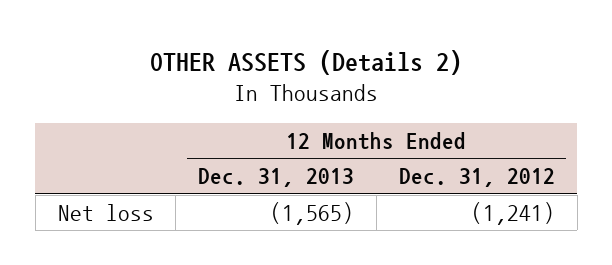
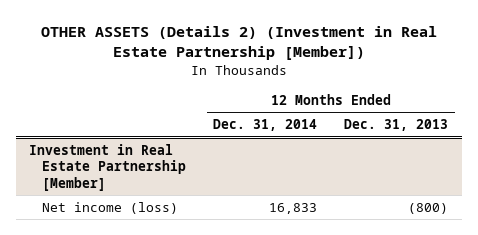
[150,50,463,76] OTHER ASSETS (Details 2) -> [40,25,437,61] OTHER ASSETS (Details 2) (Investment in Real Estate Partnership [Member])
[398,168,555,188] Dec. 31, 2012 -> none
none -> [213,119,318,132] Dec. 31, 2014
none -> [29,143,187,191] Investment in Real Estate Partnership [Member]
[57,203,154,221] Net loss -> [42,201,179,214] Net income (loss)
[270,201,355,225] (1,565) -> [408,202,449,214] (800)

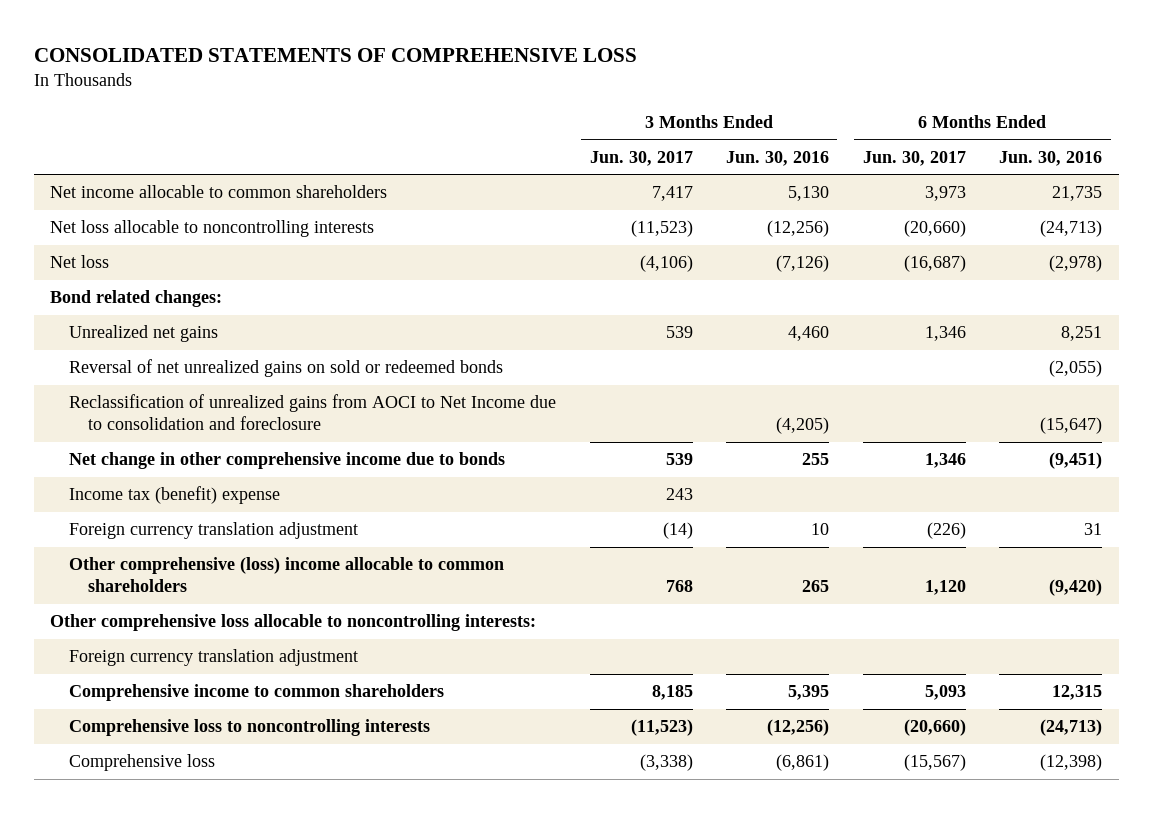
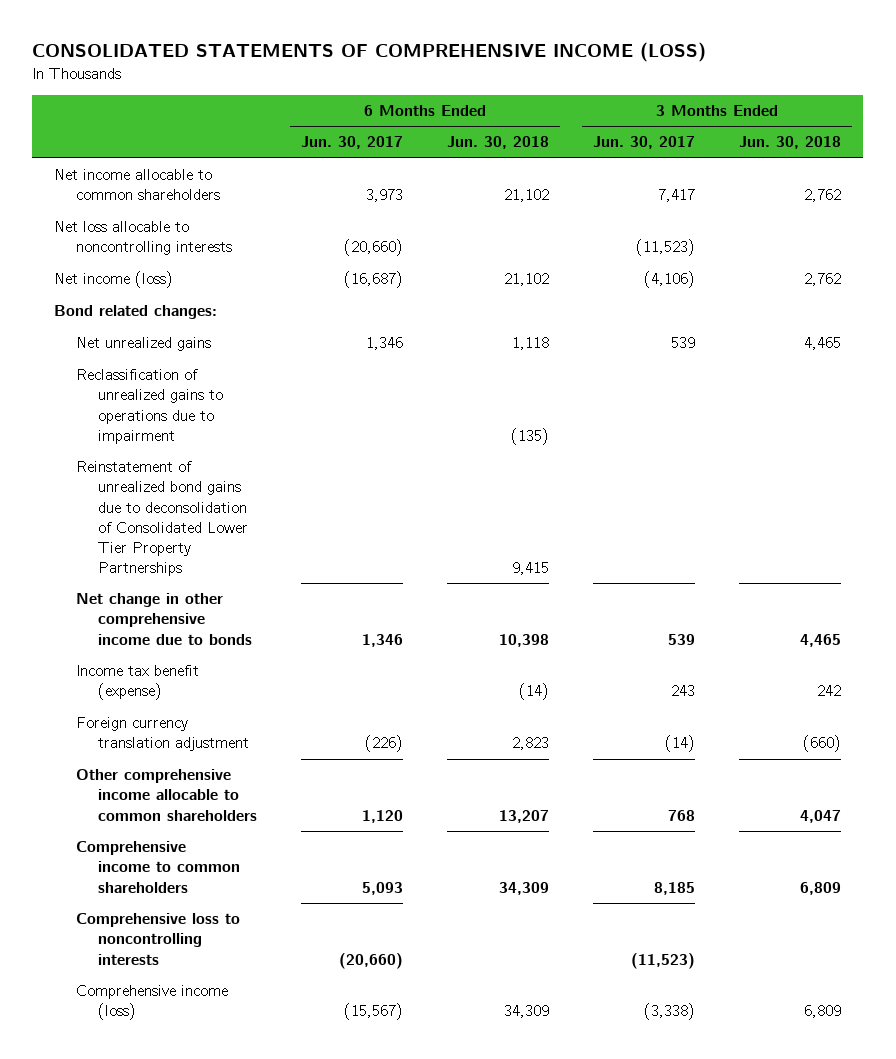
[33,47,637,62] CONSOLIDATED STATEMENTS OF COMPREHENSIVE LOSS -> [32,42,707,63] CONSOLIDATED STATEMENTS OF COMPREHENSIVE INCOME (LOSS)
[726,150,830,166] Jun. 30, 2016 -> none
[999,150,1103,166] Jun. 30, 2016 -> none
none -> [446,136,549,150] Jun. 30, 2018
none -> [739,136,842,150] Jun. 30, 2018
[50,255,110,269] Net loss -> [54,271,174,289] Net income (loss)
[68,359,503,378] Reversal of net unrealized gains on sold or redeemed bonds -> none
[68,394,556,431] Reclassification of unrealized gains from AOCI to Net Income due to consolidation and foreclosure -> none
[68,325,218,343] Unrealized net gains -> [75,337,211,352] Net unrealized gains
none -> [75,369,223,444] Reclassification of unrealized gains to operations due to impairment
none -> [75,461,248,577] Reinstatement of unrealized bond gains due to deconsolidation of Consolidated Lower Tier Property Partnerships
[68,486,280,505] Income tax (benefit) expense -> [75,665,199,701] Income tax benefit (expense)
[50,614,537,632] Other comprehensive loss allocable to noncontrolling interests: -> none
[68,649,358,667] Foreign currency translation adjustment -> none
[68,557,504,593] Other comprehensive (loss) income allocable to common shareholders -> [75,769,257,821] Other comprehensive income allocable to common shareholders
[68,754,215,772] Comprehensive loss -> [75,985,228,1021] Comprehensive income (loss)

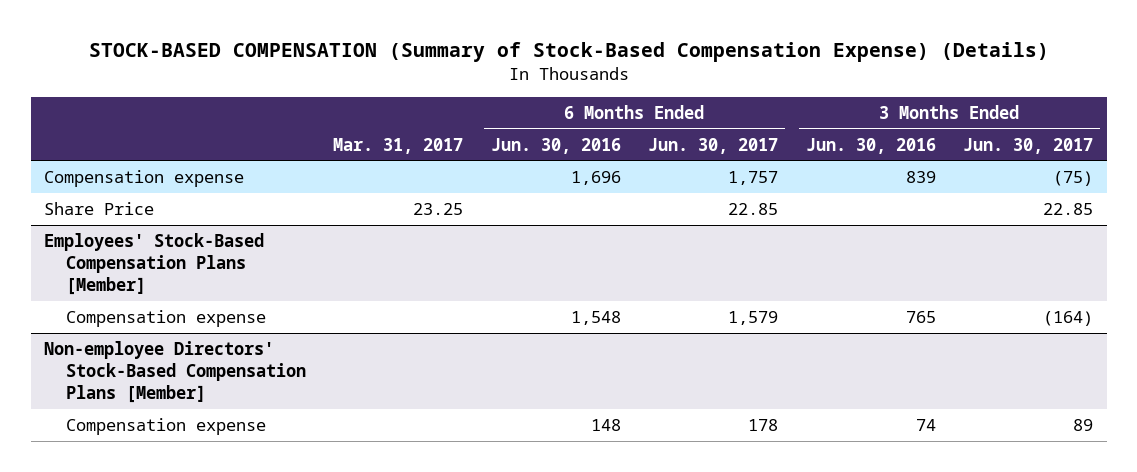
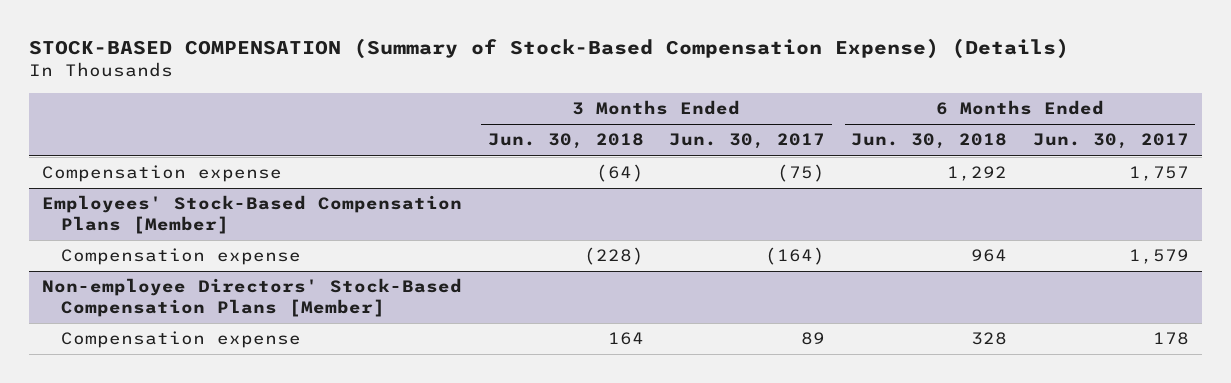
[333,137,464,154] Mar. 31, 2017 -> none
[490,137,621,154] Jun. 30, 2016 -> none
[805,137,936,154] Jun. 30, 2016 -> none
none -> [487,133,644,150] Jun. 30, 2018
none -> [851,133,1008,150] Jun. 30, 2018
[44,201,155,215] Share Price -> none

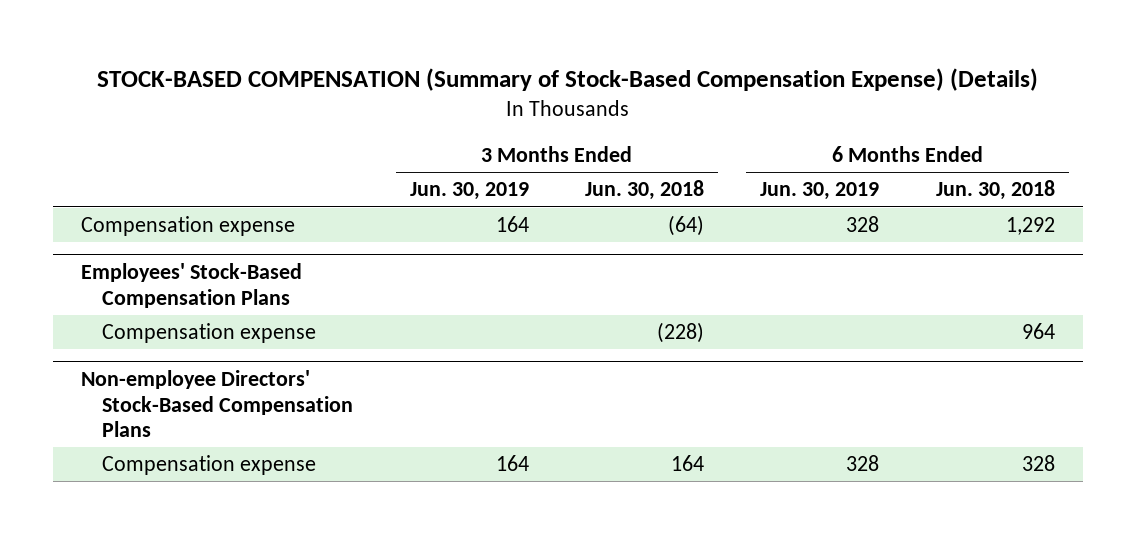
[669,133,826,150] Jun. 30, 2017 -> none
[1032,133,1189,150] Jun. 30, 2017 -> none
none -> [409,182,529,201] Jun. 30, 2019
none -> [760,182,880,201] Jun. 30, 2019
[41,195,462,234] Employees' Stock-Based Compensation Plans [Member] -> [81,263,303,308] Employees' Stock-Based Compensation Plans
[41,278,462,317] Non-employee Directors' Stock-Based Compensation Plans [Member] -> [81,370,354,438] Non-employee Directors' Stock-Based Compensation Plans

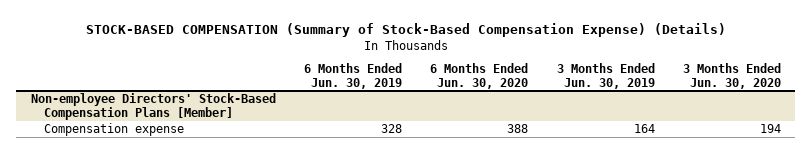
[585,180,705,201] Jun. 30, 2018 -> none
[935,180,1055,201] Jun. 30, 2018 -> none
none -> [430,63,529,89] 6 Months Ended Jun. 30, 2020
none -> [683,63,782,89] 3 Months Ended Jun. 30, 2020
[81,216,296,237] Compensation expense -> none
[81,263,303,308] Employees' Stock-Based Compensation Plans -> none
[102,323,317,344] Compensation expense -> none
[81,370,354,438] Non-employee Directors' Stock-Based Compensation Plans -> [30,93,276,120] Non-employee Directors' Stock-Based Compensation Plans [Member]

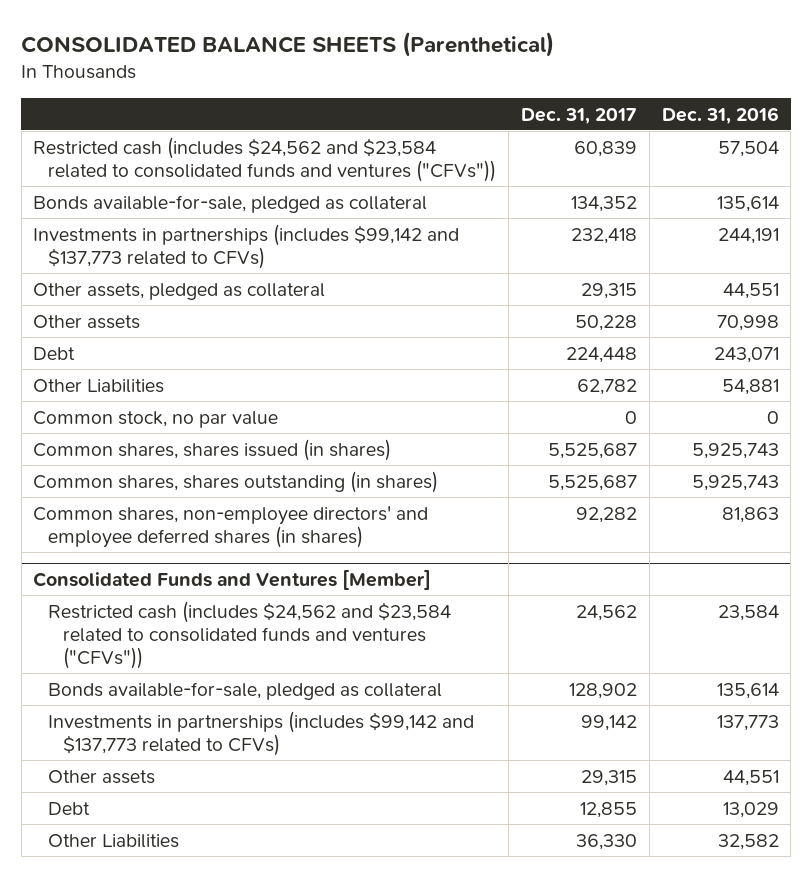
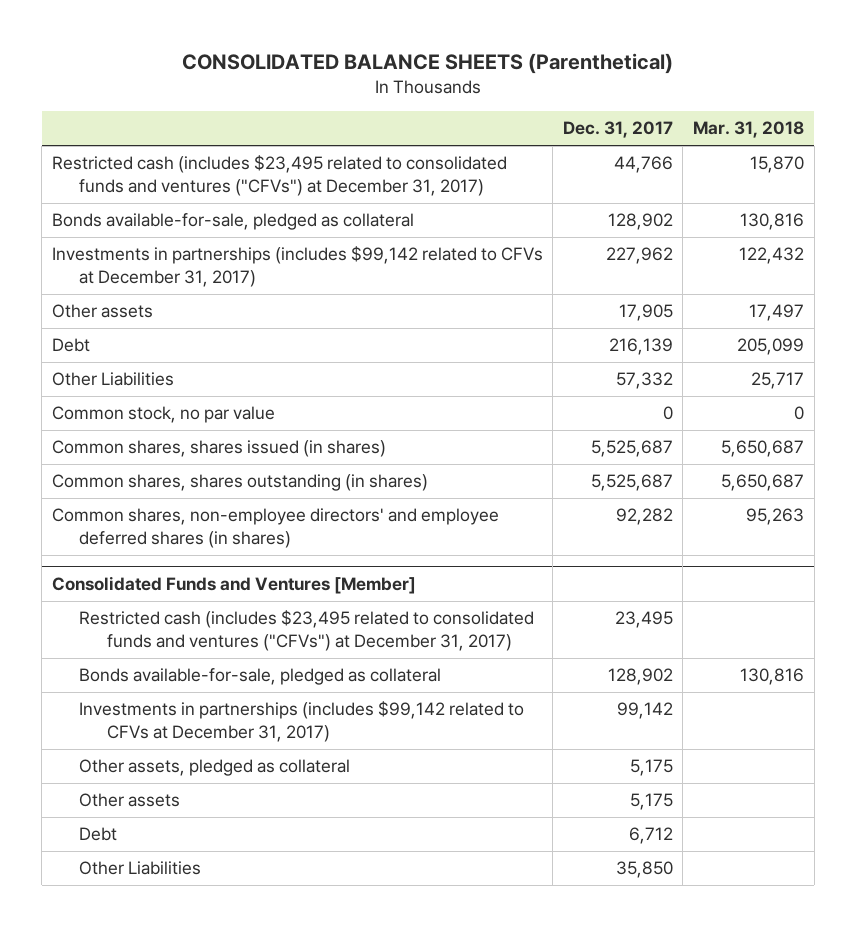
[661,106,779,124] Dec. 31, 2016 -> none
none -> [693,121,805,139] Mar. 31, 2018
[33,282,326,300] Other assets, pledged as collateral -> none
[33,136,497,182] Restricted cash (includes $24,562 and $23,584 related to consolidated funds and ventures ("CFVs")) -> [51,155,507,197] Restricted cash (includes $23,495 related to consolidated funds and ventures ("CFVs") at December 31, 2017)
[573,140,637,157] 60,839 -> [613,156,673,174] 44,766
[570,195,637,212] 134,352 -> [607,213,673,231] 128,902
[33,223,460,269] Investments in partnerships (includes $99,142 and $137,773 related to CFVs) -> [51,246,543,288] Investments in partnerships (includes $99,142 related to CFVs at December 31, 2017)
[570,227,637,244] 232,418 -> [605,247,673,265] 227,962
[574,314,637,331] 50,228 -> [618,304,673,322] 17,905
[565,346,637,363] 224,448 -> [608,338,673,356] 216,139
[576,378,637,395] 62,782 -> [615,372,673,390] 57,332
[48,600,452,669] Restricted cash (includes $24,562 and $23,584 related to consolidated funds and ventures ("CFVs")) -> [79,610,535,652] Restricted cash (includes $23,495 related to consolidated funds and ventures ("CFVs") at December 31, 2017)
[575,604,637,621] 24,562 -> [614,611,673,629] 23,495
[48,710,475,756] Investments in partnerships (includes $99,142 and $137,773 related to CFVs) -> [79,701,525,743] Investments in partnerships (includes $99,142 related to CFVs at December 31, 2017)
none -> [79,759,351,777] Other assets, pledged as collateral
[580,769,637,786] 29,315 -> [629,793,673,811] 5,175
[579,801,637,818] 12,855 -> [628,827,673,845] 6,712
[575,833,637,850] 36,330 -> [615,861,673,879] 35,850

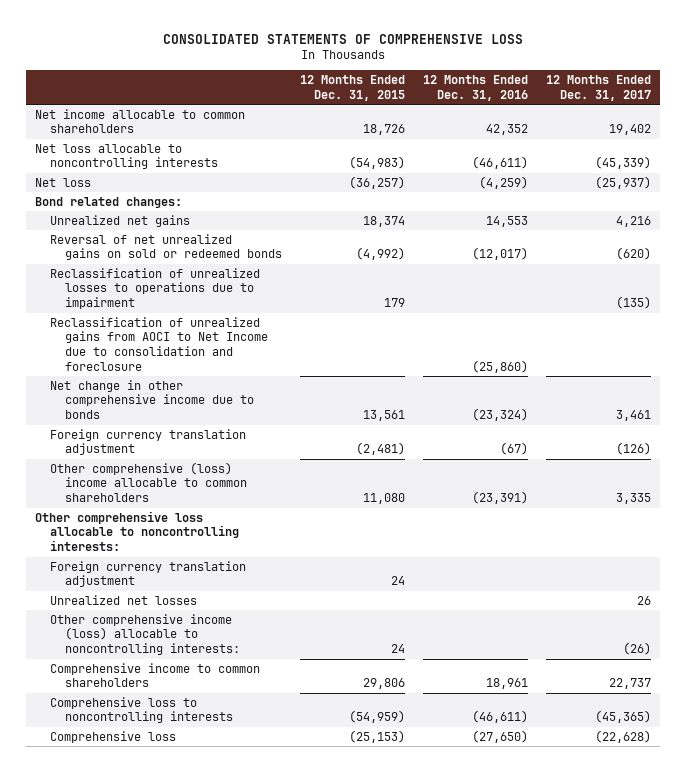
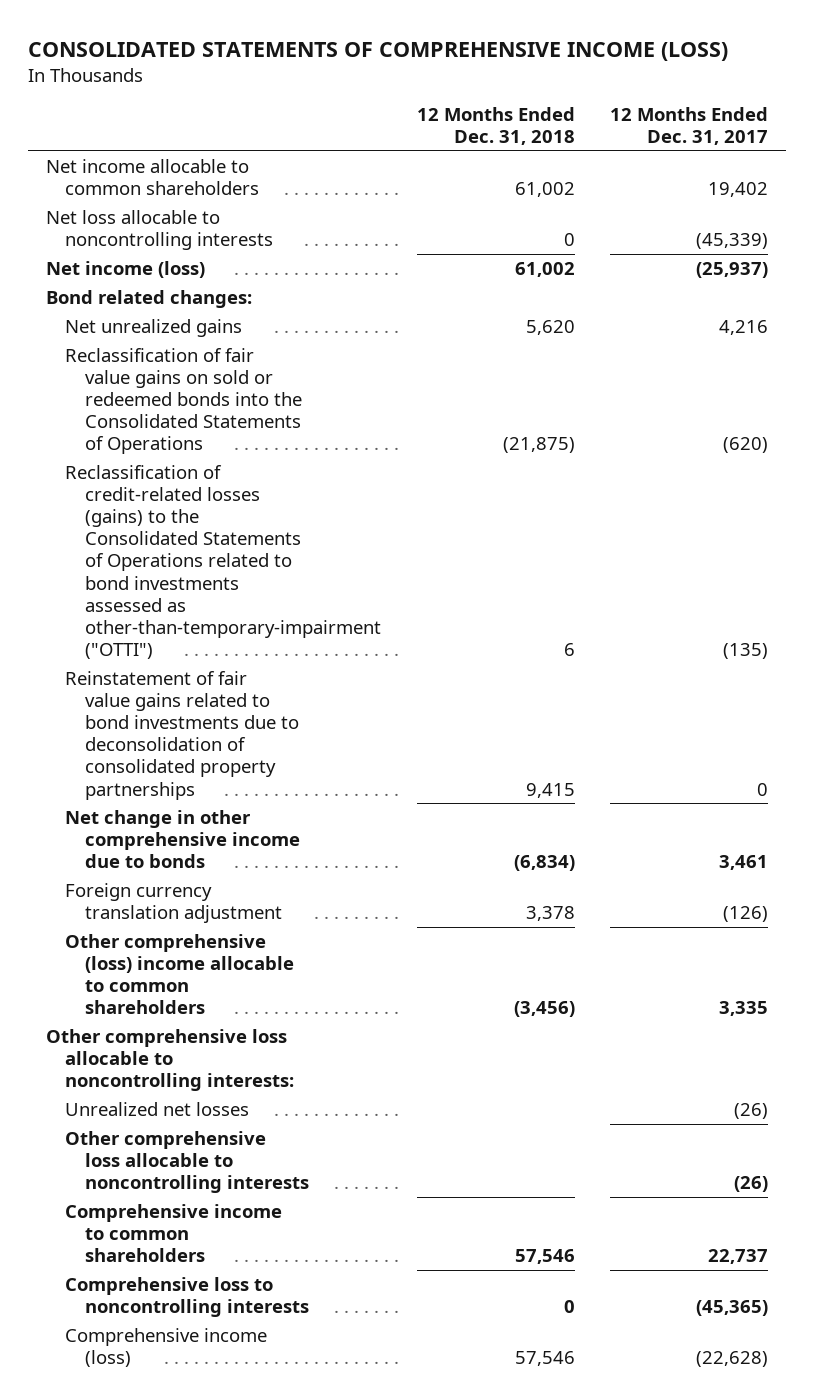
[163,33,524,44] CONSOLIDATED STATEMENTS OF COMPREHENSIVE LOSS -> [27,41,728,61] CONSOLIDATED STATEMENTS OF COMPREHENSIVE INCOME (LOSS)
[300,75,406,101] 12 Months Ended Dec. 31, 2015 -> none
[423,75,529,101] 12 Months Ended Dec. 31, 2016 -> none
none -> [416,107,575,146] 12 Months Ended Dec. 31, 2018
[35,177,92,187] Net loss -> [45,260,205,278] Net income (loss)
[50,316,269,371] Reclassification of unrealized gains from AOCI to Net Income due to consolidation and foreclosure -> none
[50,214,191,227] Unrealized net gains -> [65,318,243,337] Net unrealized gains
[50,233,283,261] Reversal of net unrealized gains on sold or redeemed bonds -> [65,347,302,455] Reclassification of fair value gains on sold or redeemed bonds into the Consolidated Statements of Operations
[50,267,261,310] Reclassification of unrealized losses to operations due to impairment -> [65,464,381,659] Reclassification of credit-related losses (gains) to the Consolidated Statements of Operations related to bond investments assessed as other-than-temporary-impairment ("OTTI")
none -> [65,670,299,800] Reinstatement of fair value gains related to bond investments due to deconsolidation of consolidated property partnerships
[50,560,247,588] Foreign currency translation adjustment -> none
[637,595,652,605] 26 -> [734,1102,769,1119] (26)
[50,613,241,656] Other comprehensive income (loss) allocable to noncontrolling interests: -> [65,1130,309,1194] Other comprehensive loss allocable to noncontrolling interests
[50,730,177,743] Comprehensive loss -> [65,1327,268,1368] Comprehensive income (loss)

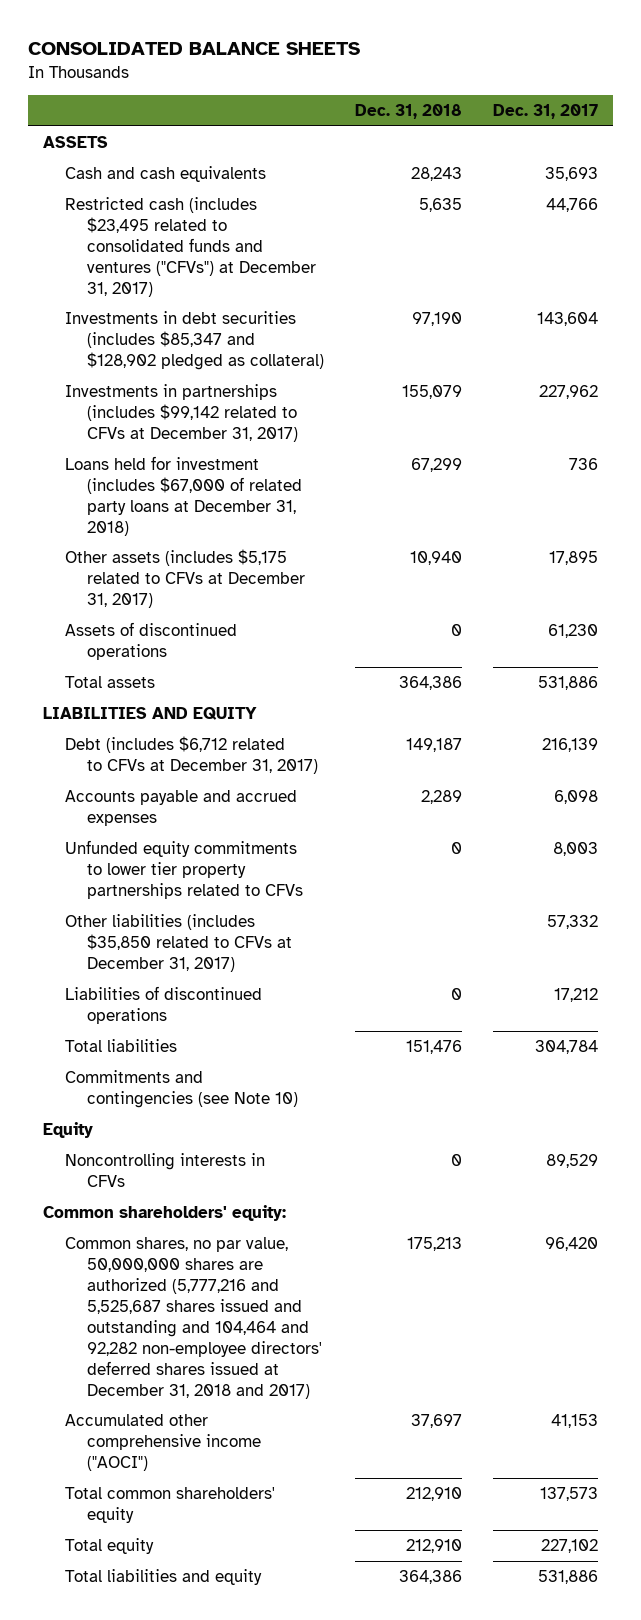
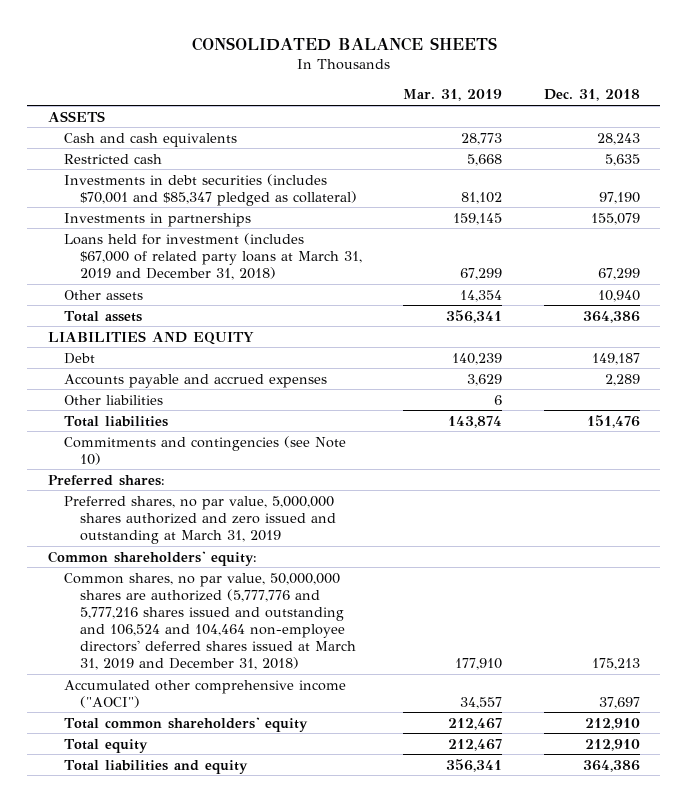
[492,104,598,120] Dec. 31, 2017 -> none
none -> [403,89,503,102] Mar. 31, 2019
[65,622,238,661] Assets of discontinued operations -> none
[65,197,317,297] Restricted cash (includes $23,495 related to consolidated funds and ventures ("CFVs") at December 31, 2017) -> [64,153,163,164] Restricted cash
[65,311,325,371] Investments in debt securities (includes $85,347 and $128,902 pledged as collateral) -> [64,173,358,206] Investments in debt securities (includes $70,001 and $85,347 pledged as collateral)
[65,384,299,443] Investments in partnerships (includes $99,142 related to CFVs at December 31, 2017) -> [64,212,252,227] Investments in partnerships
[65,456,303,536] Loans held for investment (includes $67,000 of related party loans at December 31, 2018) -> [64,232,363,280] Loans held for investment (includes $67,000 of related party loans at March 31, 2019 and December 31, 2018)
[65,549,306,609] Other assets (includes $5,175 related to CFVs at December 31, 2017) -> [64,289,144,300] Other assets
[65,736,319,775] Debt (includes $6,712 related to CFVs at December 31, 2017) -> [64,352,96,364] Debt
[65,840,304,900] Unfunded equity commitments to lower tier property partnerships related to CFVs -> none
[65,986,263,1025] Liabilities of discontinued operations -> none
[65,914,293,973] Other liabilities (includes $35,850 related to CFVs at December 31, 2017) -> [64,394,164,405] Other liabilities
[43,1122,94,1139] Equity -> none
[65,1153,266,1188] Noncontrolling interests in CFVs -> none
none -> [48,474,166,486] Preferred shares:
none -> [64,495,337,544] Preferred shares, no par value, 5,000,000 shares authorized and zero issued and outstanding at March 31, 2019
[65,1237,323,1399] Common shares, no par value, 50,000,000 shares are authorized (5,777,216 and 5,525,687 shares issued and outstanding and 104,464 and 92,282 non-employee directors' deferred shares issued at December 31, 2018 and 2017) -> [64,572,357,671] Common shares, no par value, 50,000,000 shares are authorized (5,777,776 and 5,777,216 shares issued and outstanding and 106,524 and 104,464 non-employee directors' deferred shares issued at March 31, 2019 and December 31, 2018)

